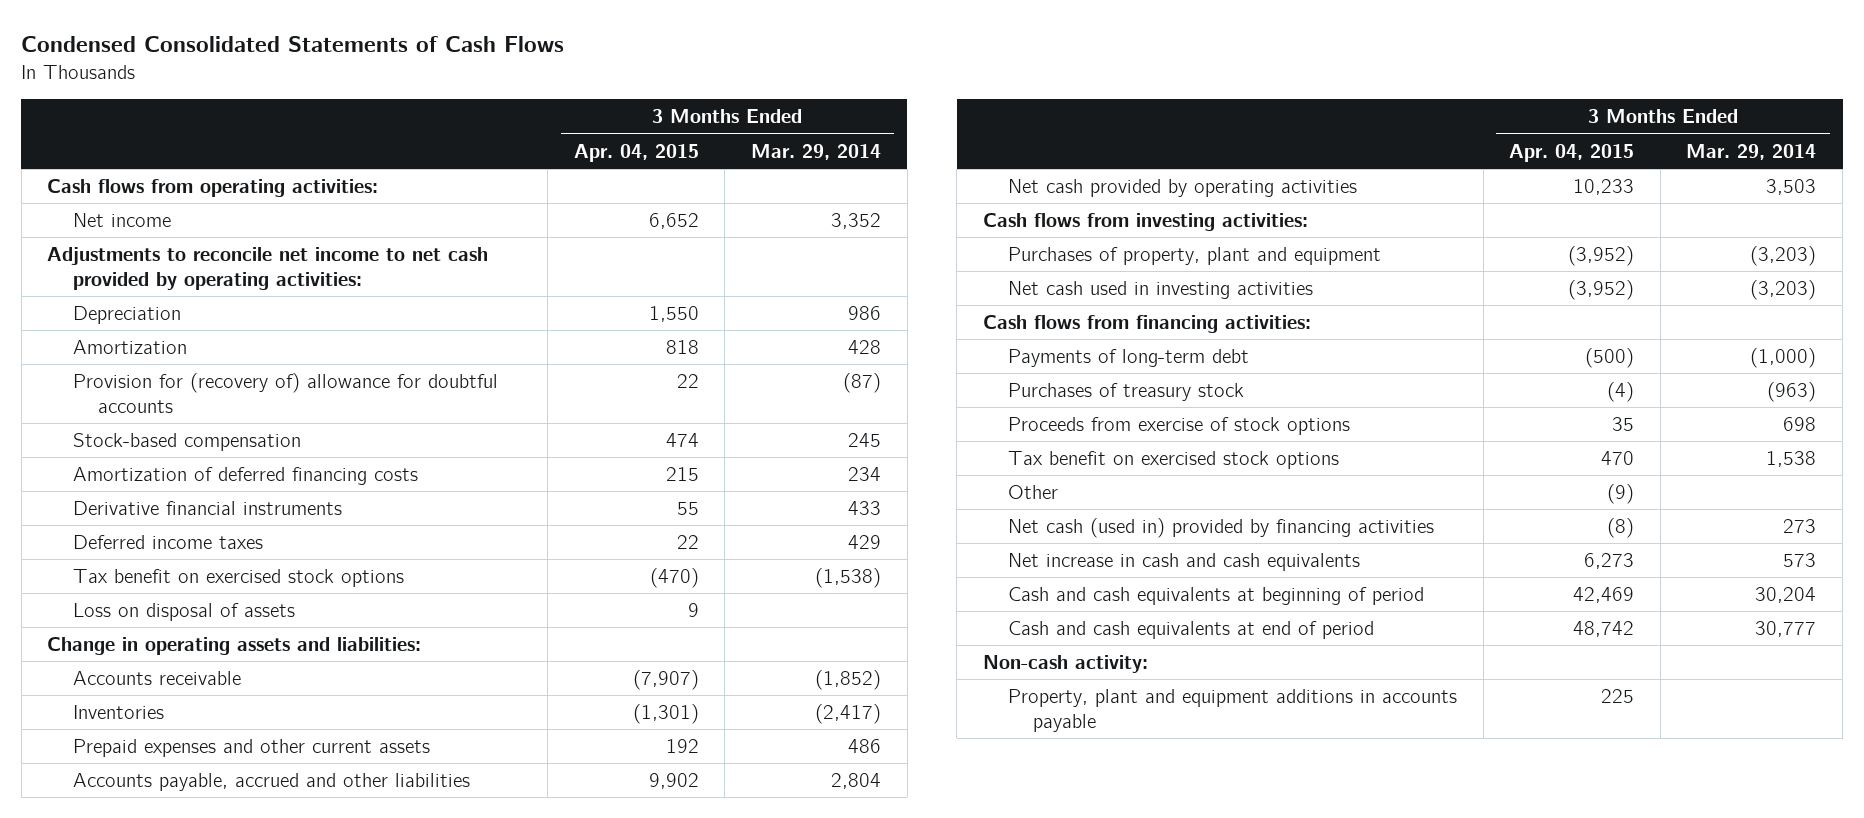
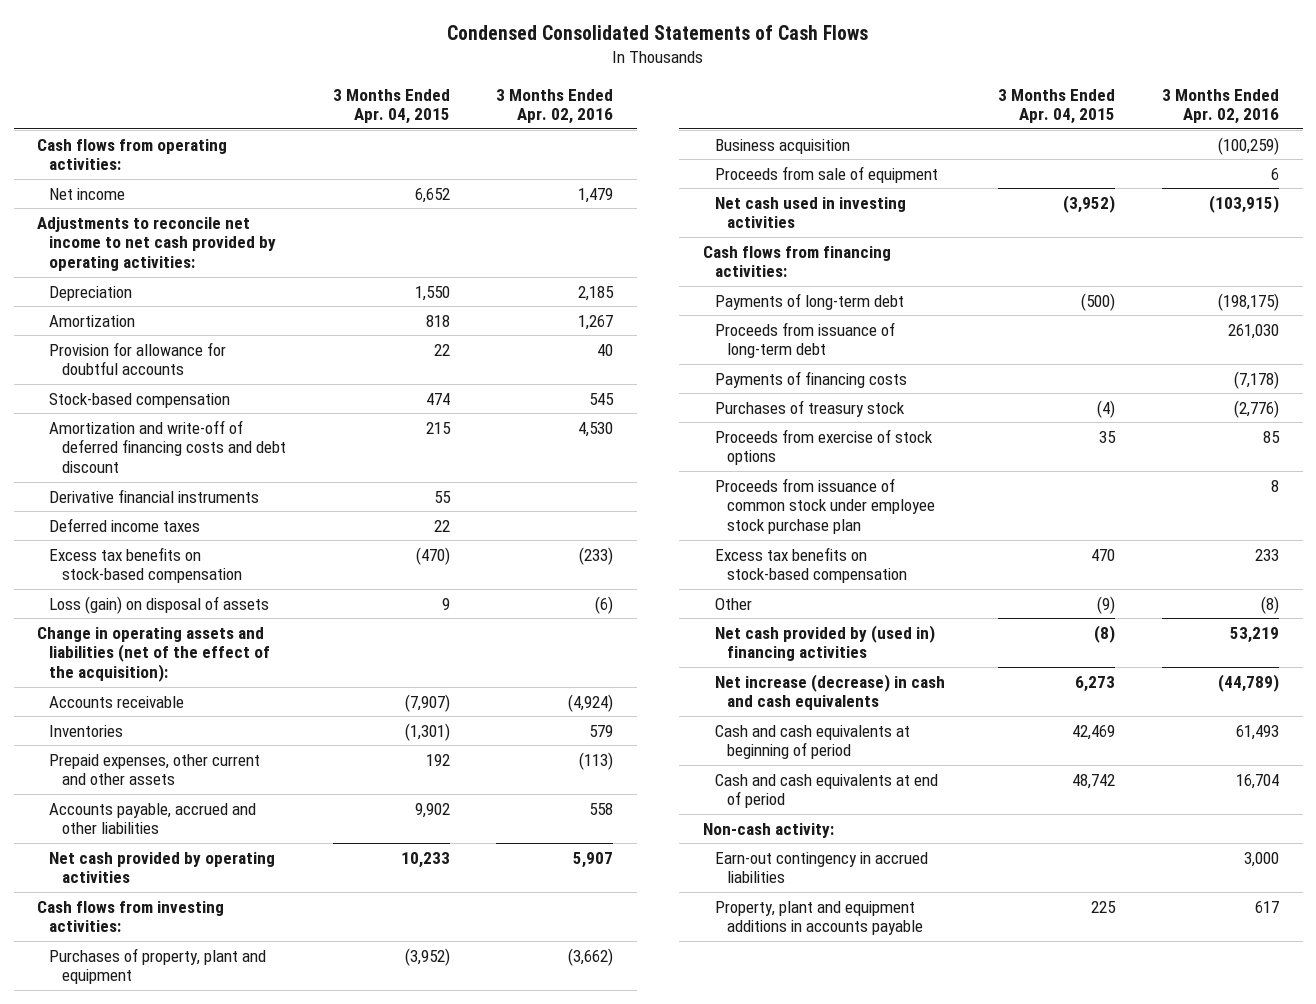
[750,143,881,160] Mar. 29, 2014 -> none
none -> [496,88,614,125] 3 Months Ended Apr. 02, 2016
[72,373,498,414] Provision for (recovery of) allowance for doubtful accounts -> [49,341,227,376] Provision for allowance for doubtful accounts
[72,467,418,486] Amortization of deferred financing costs -> [49,419,286,473] Amortization and write-off of deferred financing costs and debt discount
[72,569,404,588] Tax benefit on exercised stock options -> [49,546,242,584] Excess tax benefits on stock-based compensation
[72,603,295,622] Loss on disposal of assets -> [49,595,270,614] Loss (gain) on disposal of assets
[47,637,422,656] Change in operating assets and liabilities: -> [37,626,271,682] Change in operating assets and liabilities (net of the effect of the acquisition):
[72,739,430,758] Prepaid expenses and other current assets -> [49,753,261,786] Prepaid expenses, other current and other assets
none -> [715,138,851,154] Business acquisition
none -> [715,165,939,183] Proceeds from sale of equipment
none -> [715,321,896,359] Proceeds from issuance of long-term debt
none -> [715,370,908,388] Payments of financing costs
none -> [715,477,936,534] Proceeds from issuance of common stock under employee stock purchase plan
[1008,451,1340,470] Tax benefit on exercised stock options -> [715,546,908,584] Excess tax benefits on stock-based compensation
[1008,518,1435,539] Net cash (used in) provided by financing activities -> [715,624,936,662] Net cash provided by (used in) financing activities
[1008,553,1361,572] Net increase in cash and cash equivalents -> [715,673,946,711] Net increase (decrease) in cash and cash equivalents
none -> [715,851,929,884] Earn-out contingency in accrued liabilities

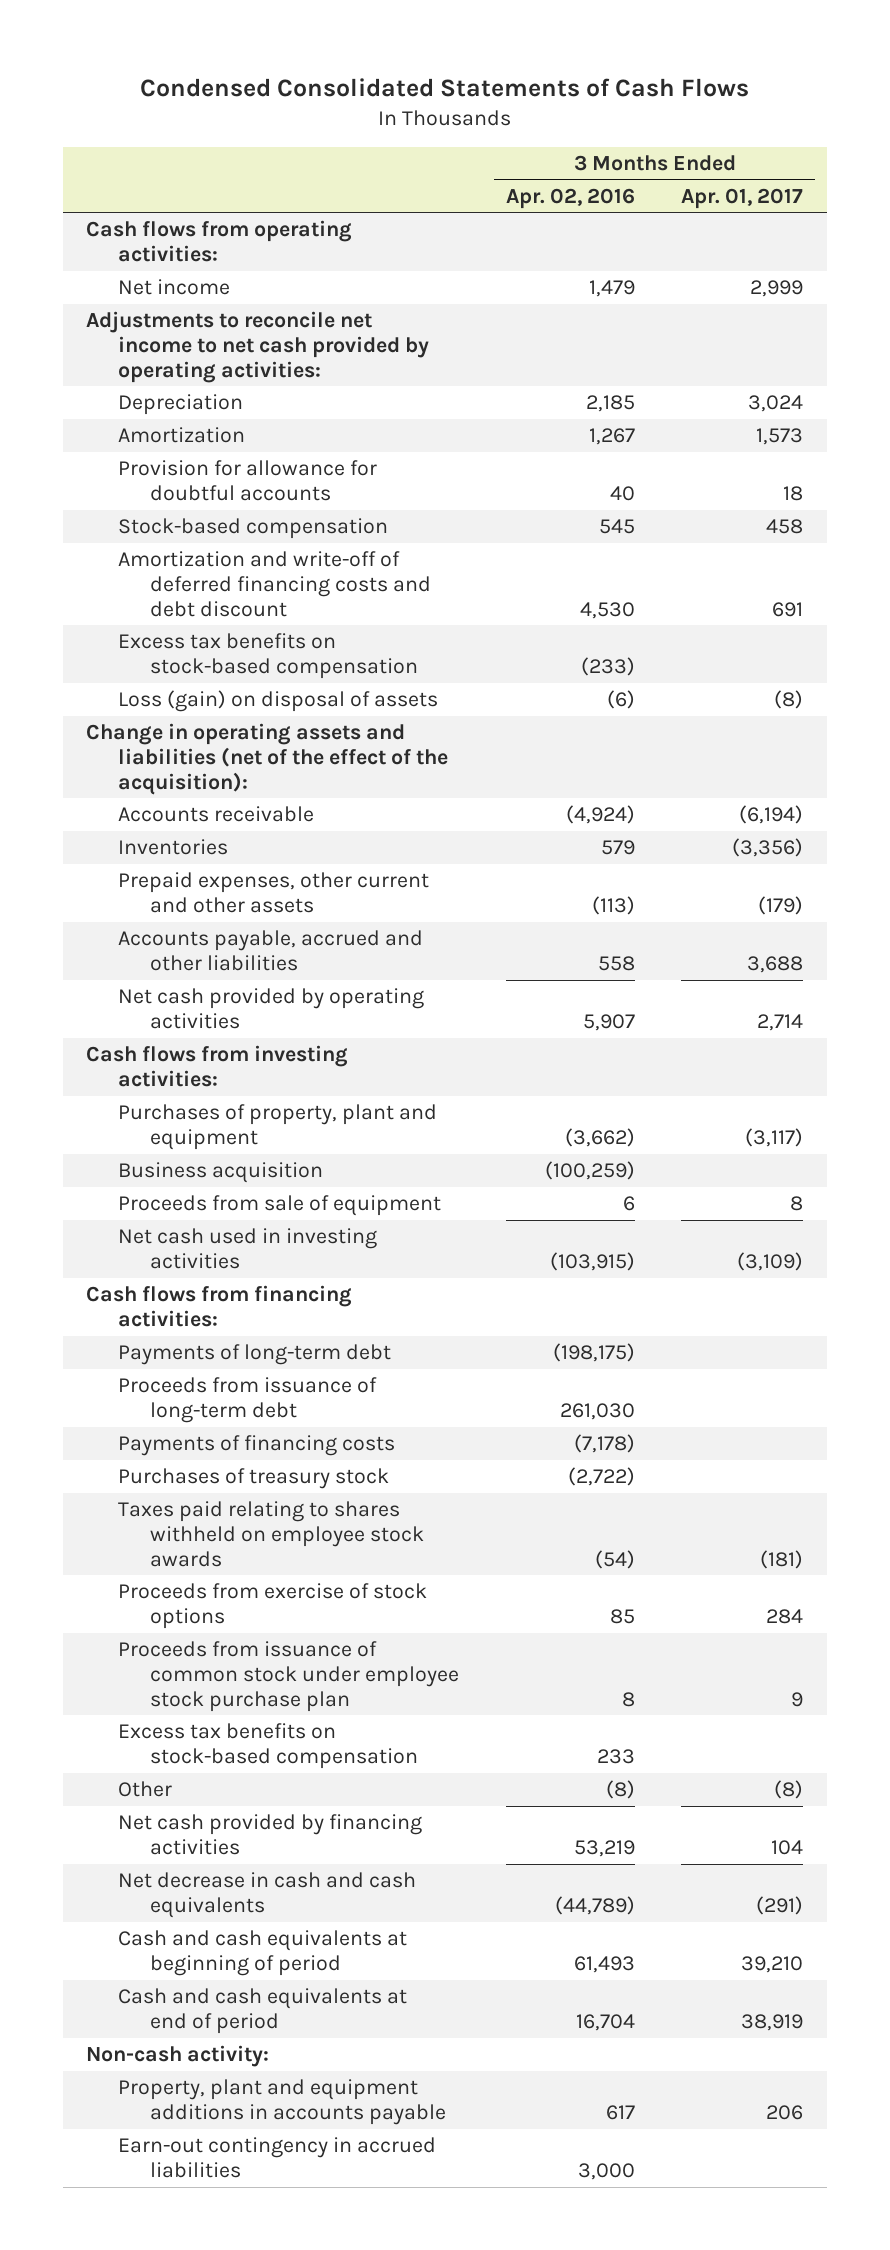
[332,88,450,125] 3 Months Ended Apr. 04, 2015 -> none
none -> [681,187,804,209] Apr. 01, 2017
[49,488,260,503] Derivative financial instruments -> none
[49,517,201,532] Deferred income taxes -> none
[1234,399,1280,418] (2,776) -> [567,1467,635,1487] (2,722)
none -> [118,1501,425,1567] Taxes paid relating to shares withheld on employee stock awards
[715,624,936,662] Net cash provided by (used in) financing activities -> [118,1814,423,1856] Net cash provided by financing activities
[715,673,946,711] Net increase (decrease) in cash and cash equivalents -> [118,1872,417,1919] Net decrease in cash and cash equivalents
[715,851,929,884] Earn-out contingency in accrued liabilities -> [118,2137,437,2179] Earn-out contingency in accrued liabilities

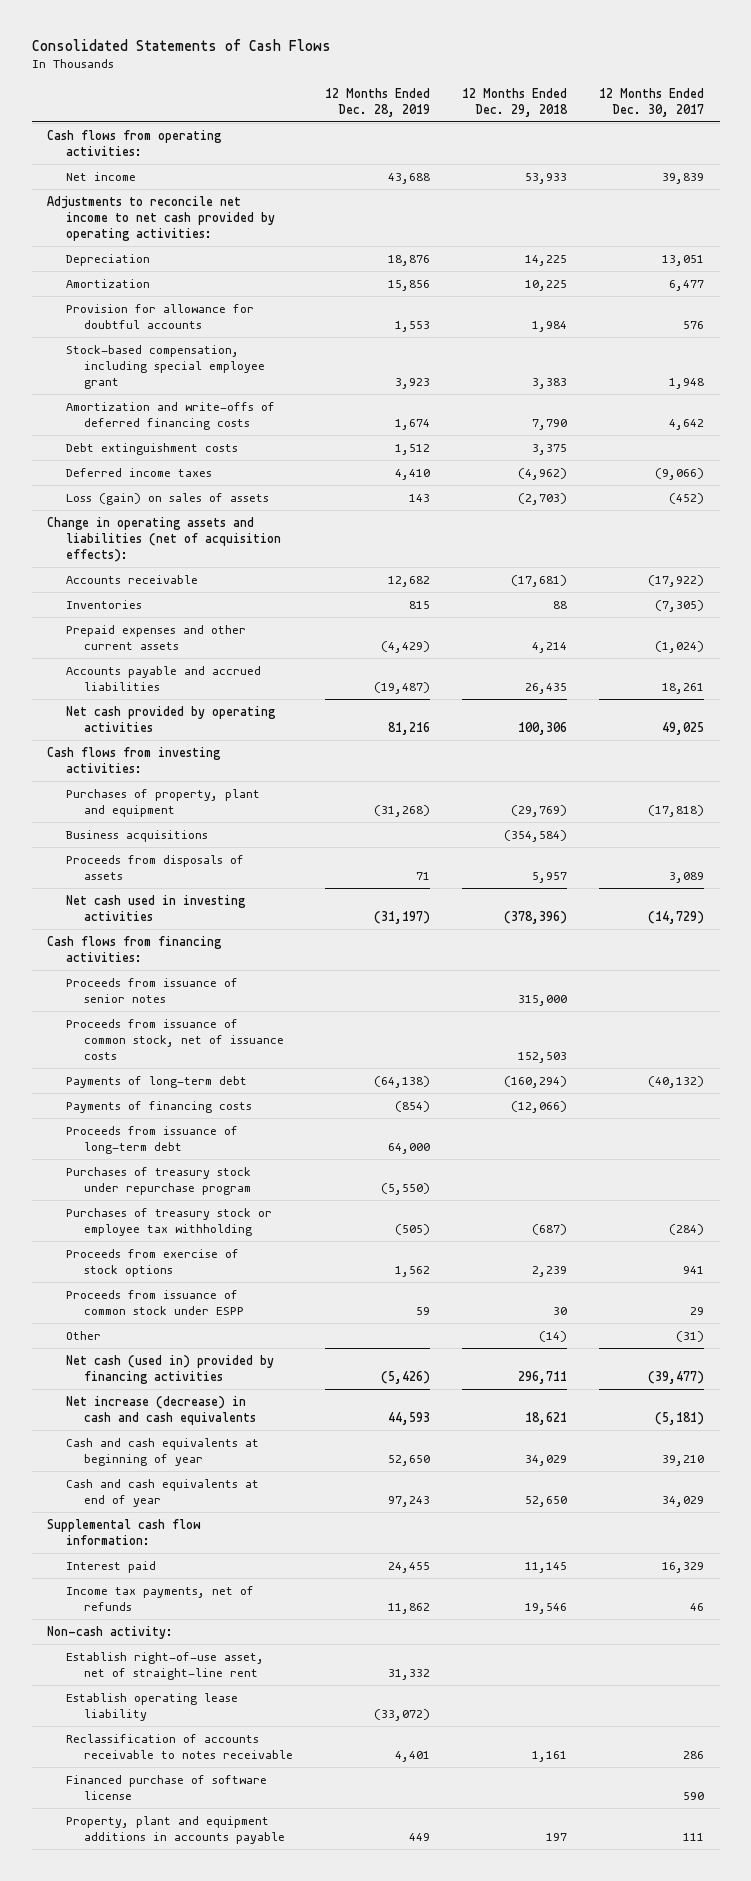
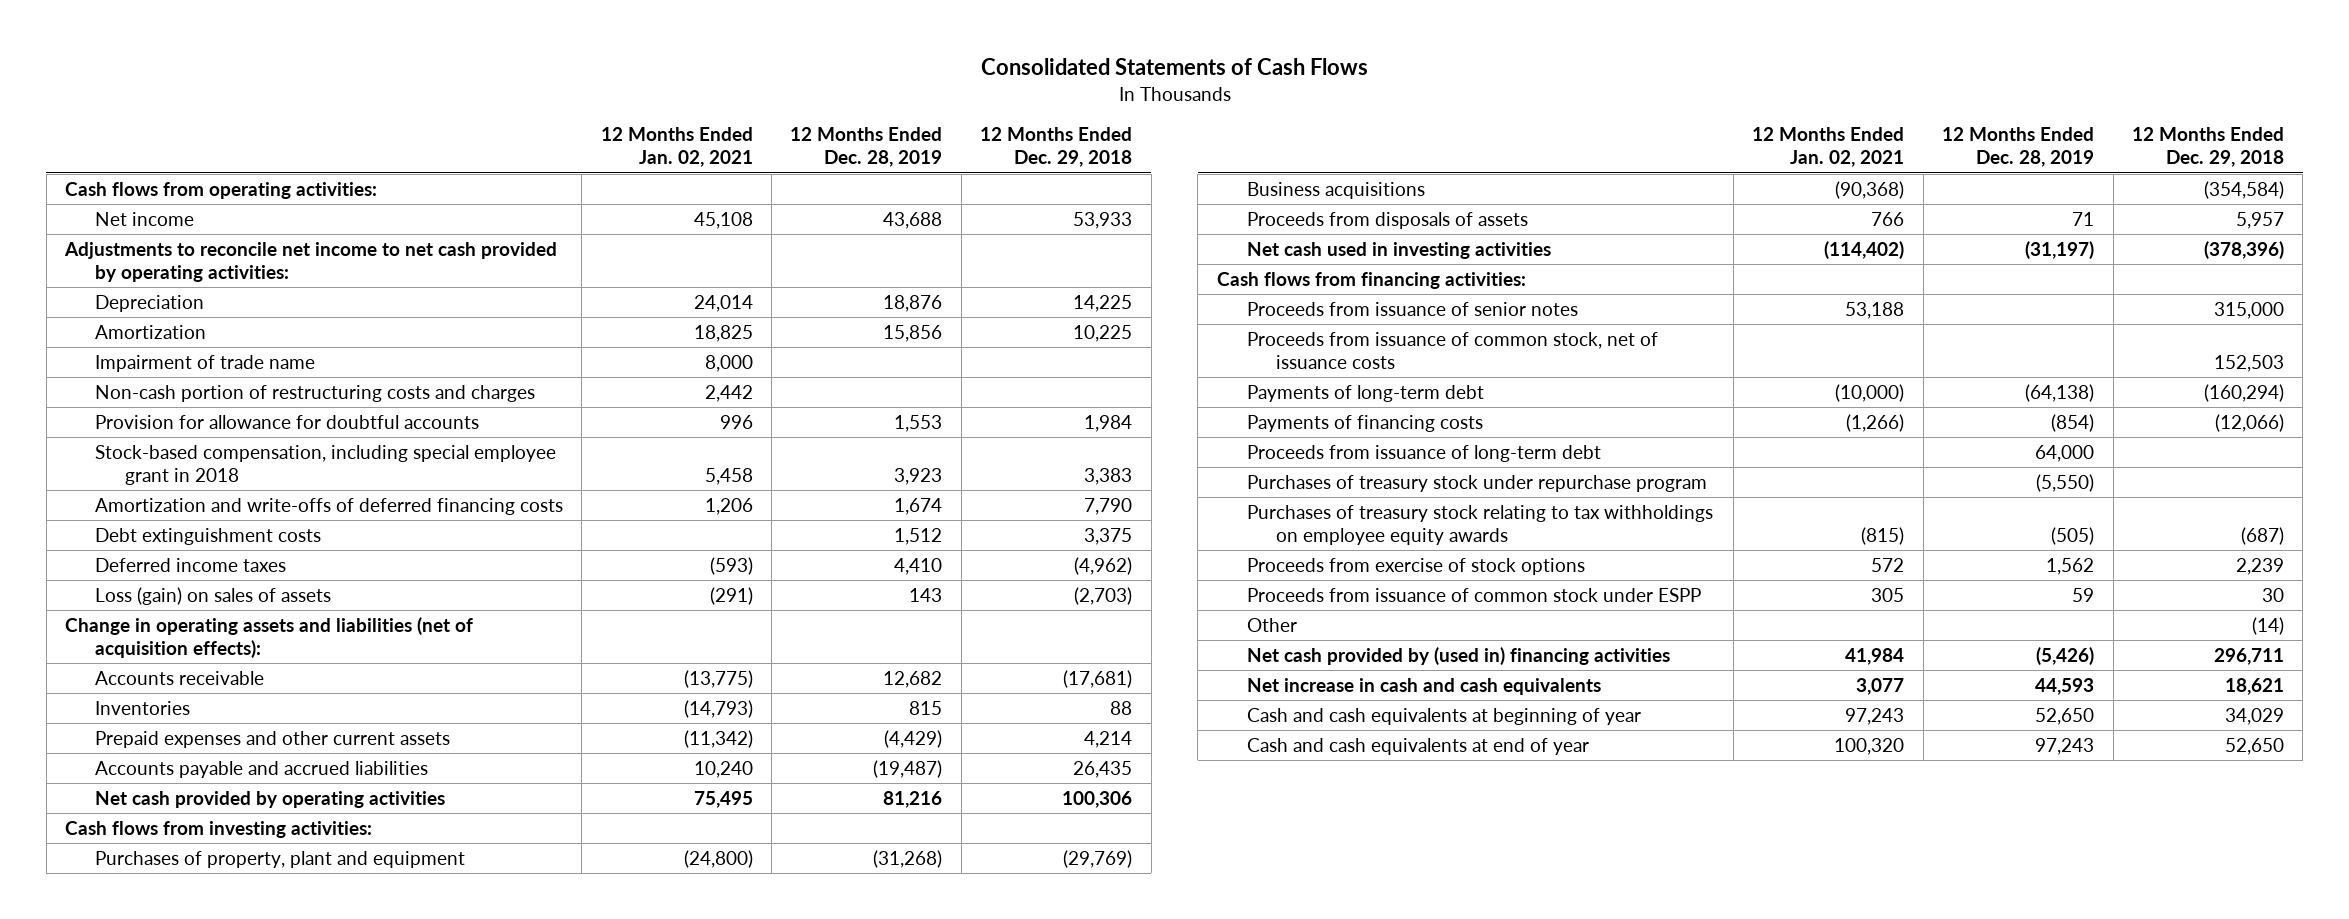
[598,87,704,117] 12 Months Ended Dec. 30, 2017 -> none
none -> [600,127,753,168] 12 Months Ended Jan. 02, 2021
none -> [94,354,315,372] Impairment of trade name
none -> [94,384,535,402] Non-cash portion of restructuring costs and charges
[65,344,265,389] Stock-based compensation, including special employee grant -> [94,444,556,486] Stock-based compensation, including special employee grant in 2018
[65,1207,272,1236] Purchases of treasury stock or employee tax withholding -> [1246,504,1713,546] Purchases of treasury stock relating to tax withholdings on employee equity awards
[65,1354,274,1384] Net cash (used in) provided by financing activities -> [1246,646,1670,665] Net cash provided by (used in) financing activities
[65,1395,256,1425] Net increase (decrease) in cash and cash equivalents -> [1246,677,1601,695] Net increase in cash and cash equivalents
[47,1518,202,1545] Supplemental cash flow information: -> none
[65,1560,156,1573] Interest paid -> none
[65,1585,254,1611] Income tax payments, net of refunds -> none
[47,1625,174,1639] Non-cash activity: -> none
[65,1651,264,1680] Establish right-of-use asset, net of straight-line rent -> none
[65,1692,238,1721] Establish operating lease liability -> none
[65,1733,293,1759] Reclassification of accounts receivable to notes receivable -> none
[65,1774,267,1800] Financed purchase of software license -> none
[65,1815,285,1844] Property, plant and equipment additions in accounts payable -> none

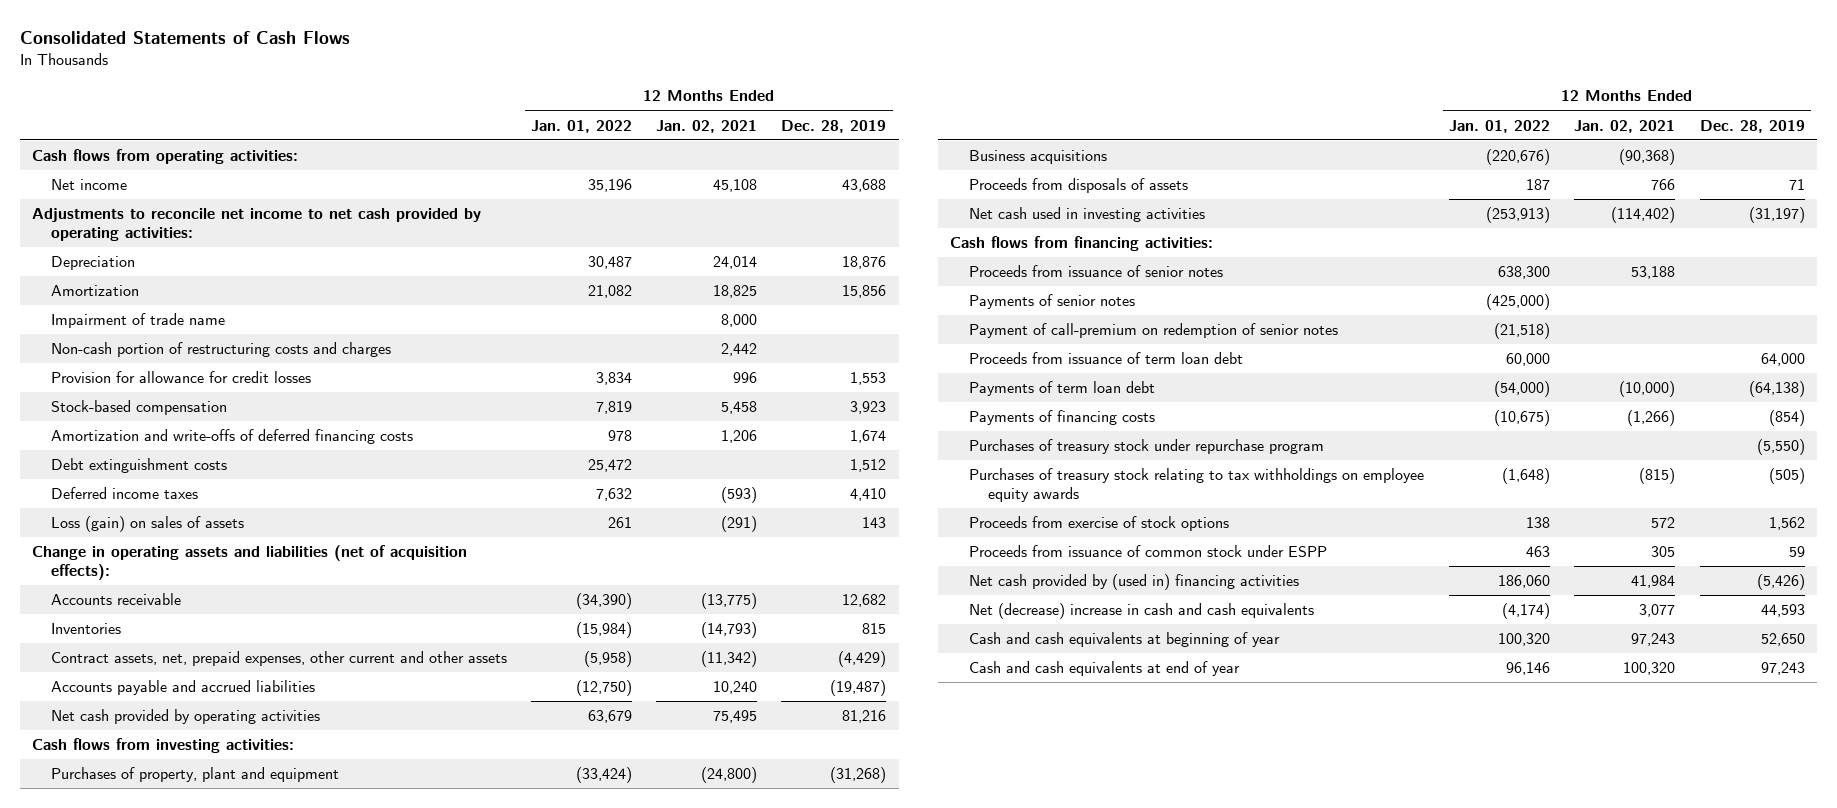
[980,127,1133,168] 12 Months Ended Dec. 29, 2018 -> none
none -> [530,119,632,133] Jan. 01, 2022
[94,414,479,429] Provision for allowance for doubtful accounts -> [50,371,311,384] Provision for allowance for credit losses
[94,444,556,486] Stock-based compensation, including special employee grant in 2018 -> [50,400,227,416] Stock-based compensation
[94,730,450,748] Prepaid expenses and other current assets -> [50,651,507,667] Contract assets, net, prepaid expenses, other current and other assets
[1246,331,1658,370] Proceeds from issuance of common stock, net of issuance costs -> none
none -> [968,294,1135,310] Payments of senior notes
none -> [968,323,1338,339] Payment of call-premium on redemption of senior notes
none -> [968,352,1243,365] Proceeds from issuance of term loan debt
[1246,384,1484,402] Payments of long-term debt -> [968,381,1155,397] Payments of term loan debt
[1246,444,1601,462] Proceeds from issuance of long-term debt -> none
[1246,617,1297,632] Other -> none
[1246,677,1601,695] Net increase in cash and cash equivalents -> [968,603,1314,620] Net (decrease) increase in cash and cash equivalents

